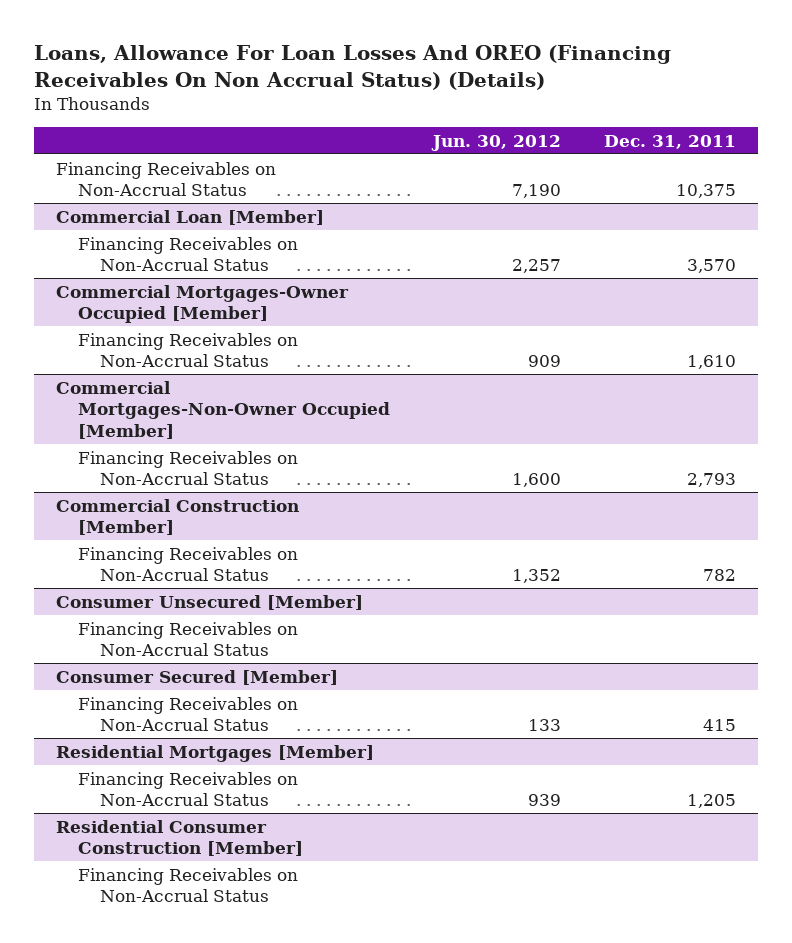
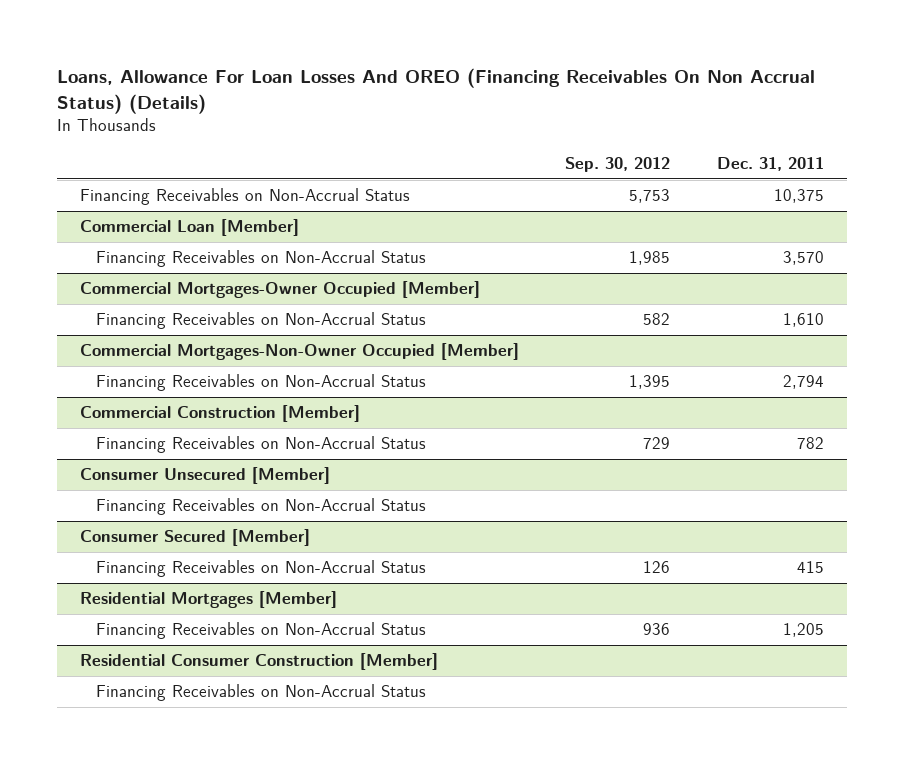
[431,134,562,151] Jun. 30, 2012 -> none
none -> [565,157,671,173] Sep. 30, 2012
[687,473,737,488] 2,793 -> [782,375,824,390] 2,794

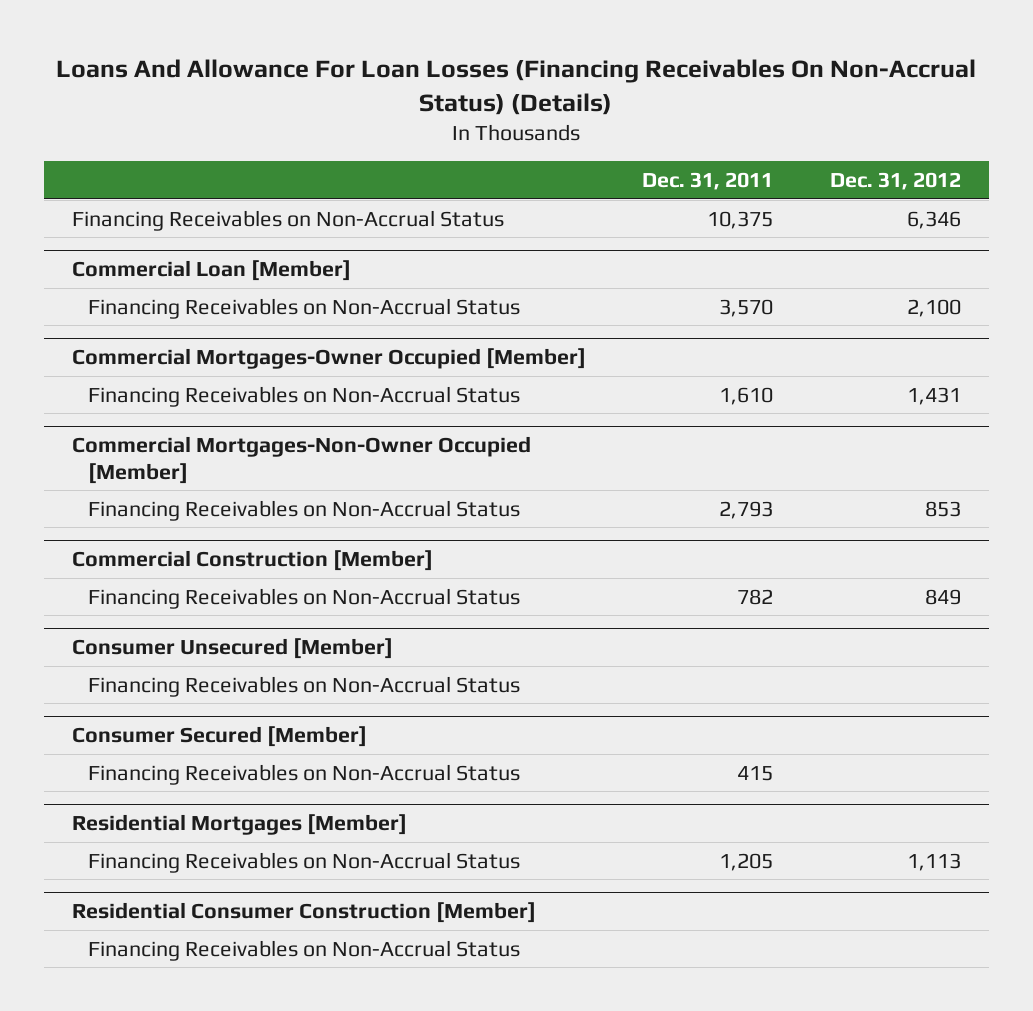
[56,67,815,114] Loans, Allowance For Loan Losses And OREO (Financing Receivables On Non Accrual Status) (Details) -> [56,59,977,115] Loans And Allowance For Loan Losses (Financing Receivables On Non-Accrual Status) (Details)
[565,157,671,173] Sep. 30, 2012 -> none
none -> [829,172,961,191] Dec. 31, 2012
[782,375,824,390] 2,794 -> [719,500,774,519] 2,793

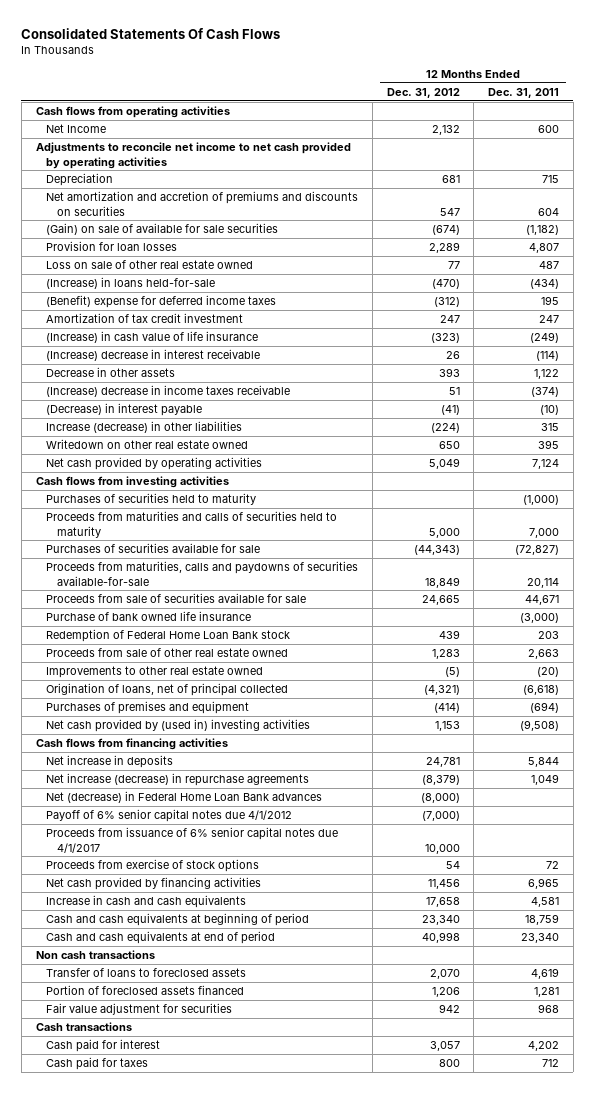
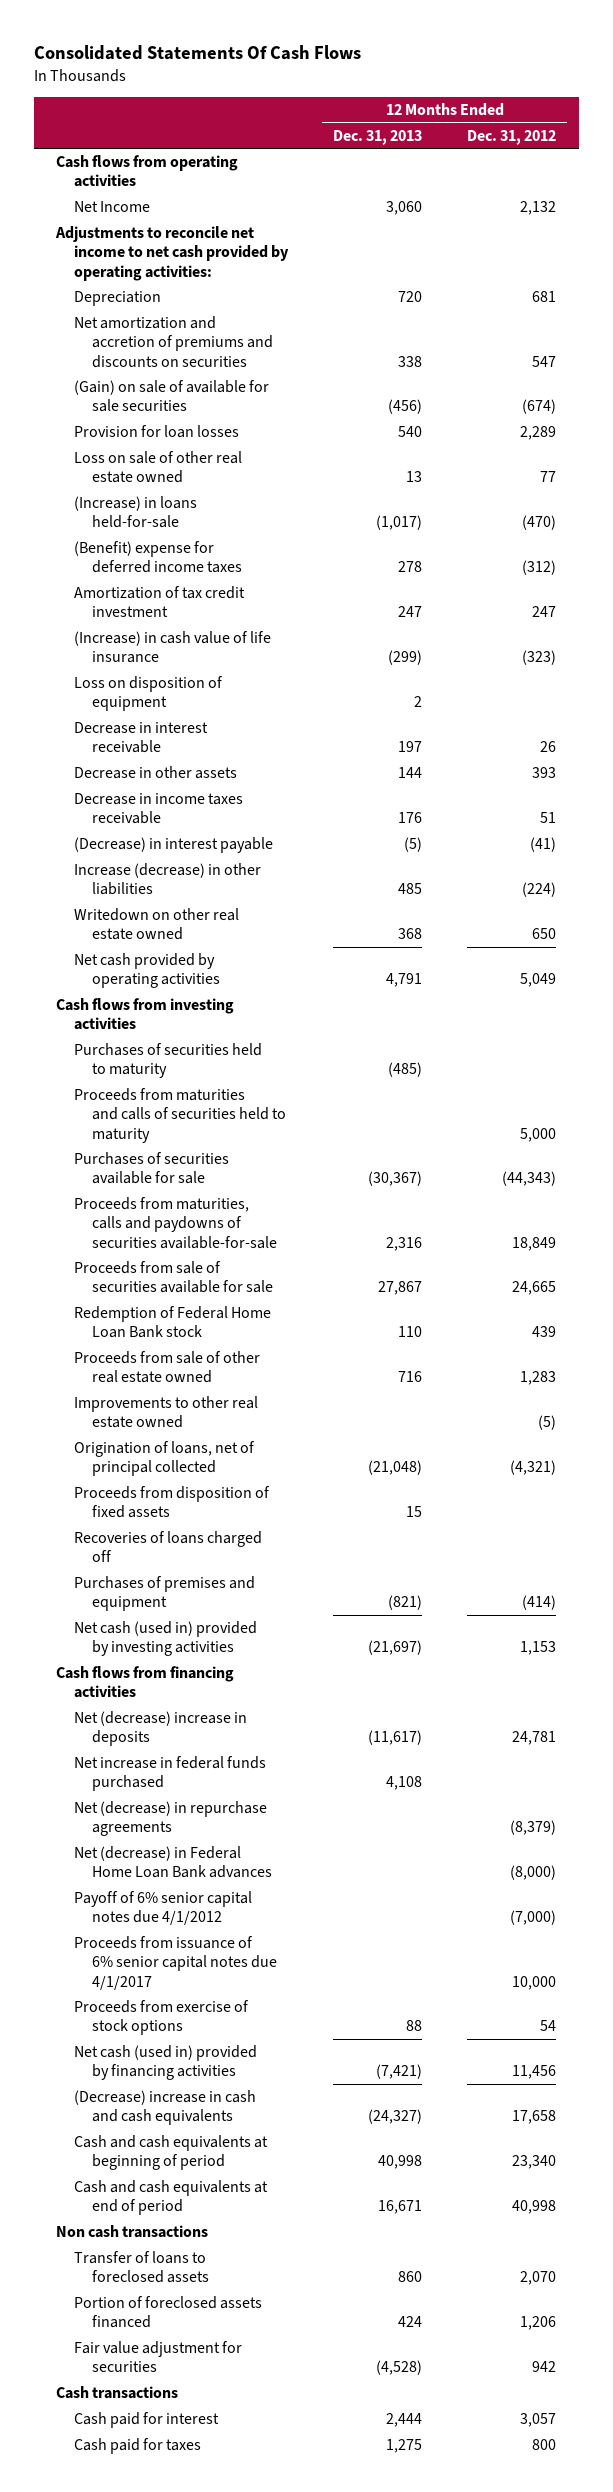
[488,87,560,98] Dec. 31, 2011 -> none
none -> [333,129,423,145] Dec. 31, 2013
[35,142,351,169] Adjustments to reconcile net income to net cash provided by operating activities -> [55,226,290,281] Adjustments to reconcile net income to net cash provided by operating activities:
none -> [74,676,224,712] Loss on disposition of equipment
[46,349,261,362] (Increase) decrease in interest receivable -> [74,722,209,754] Decrease in interest receivable
[46,385,291,398] (Increase) decrease in income taxes receivable -> [74,793,244,825] Decrease in income taxes receivable
[46,611,252,622] Purchase of bank owned life insurance -> none
none -> [74,1486,271,1519] Proceeds from disposition of fixed assets
none -> [74,1531,263,1563] Recoveries of loans charged off
[46,719,311,733] Net cash provided by (used in) investing activities -> [74,1621,258,1657] Net cash (used in) provided by investing activities
[46,755,174,769] Net increase in deposits -> [74,1711,248,1747] Net (decrease) increase in deposits
none -> [74,1756,267,1792] Net increase in federal funds purchased
[46,773,310,787] Net increase (decrease) in repurchase agreements -> [74,1801,268,1837] Net (decrease) in repurchase agreements
[46,877,262,891] Net cash provided by financing activities -> [74,2045,258,2081] Net cash (used in) provided by financing activities
[46,895,247,909] Increase in cash and cash equivalents -> [74,2090,257,2126] (Decrease) increase in cash and cash equivalents

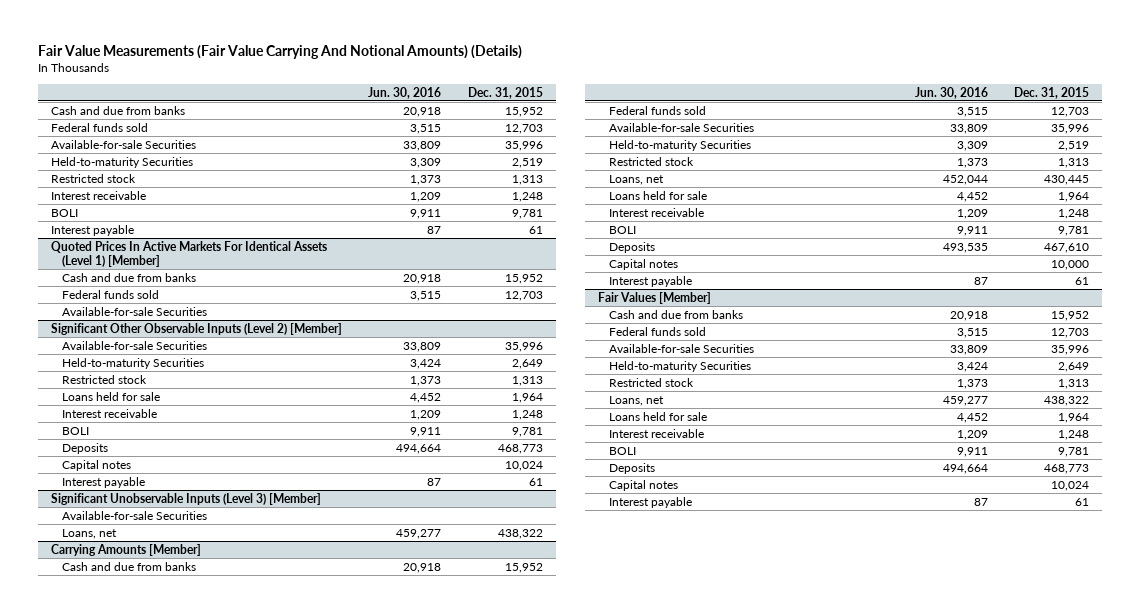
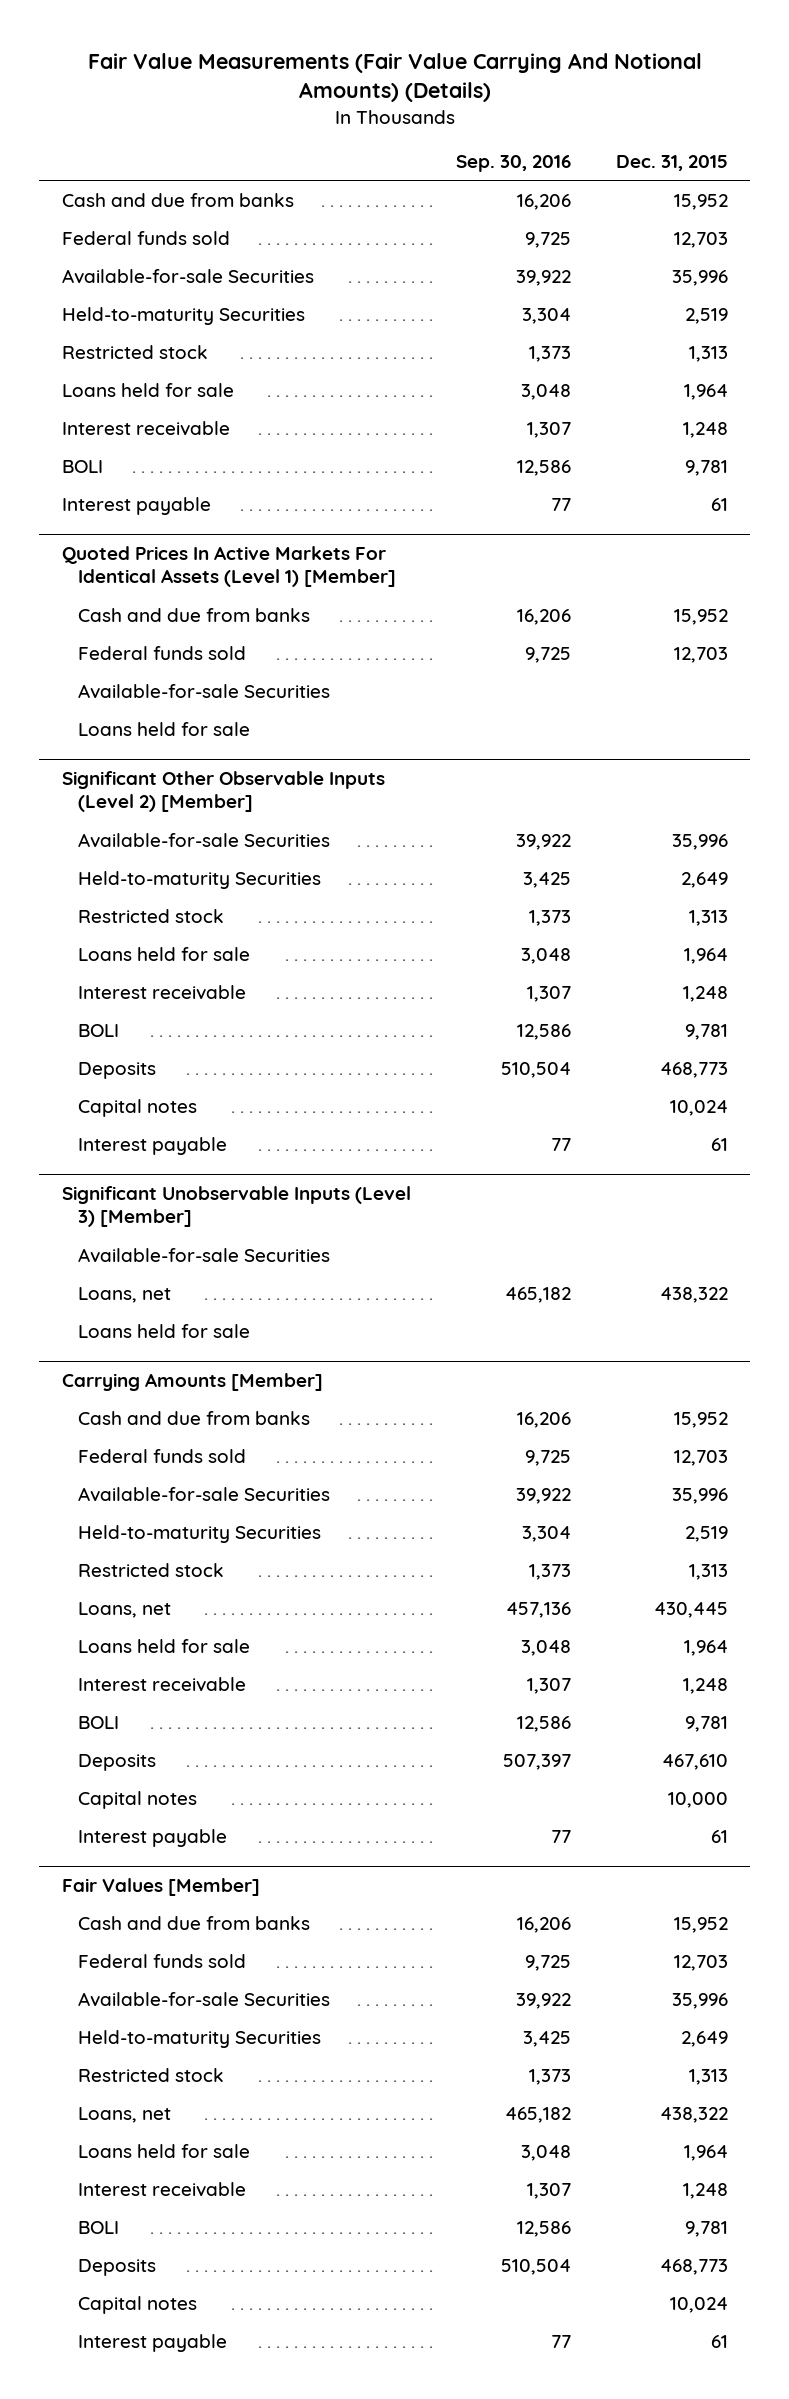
[368,86,442,99] Jun. 30, 2016 -> none
none -> [455,155,571,173] Sep. 30, 2016
none -> [61,382,234,397] Loans held for sale
none -> [77,721,250,736] Loans held for sale
none -> [77,1323,250,1338] Loans held for sale

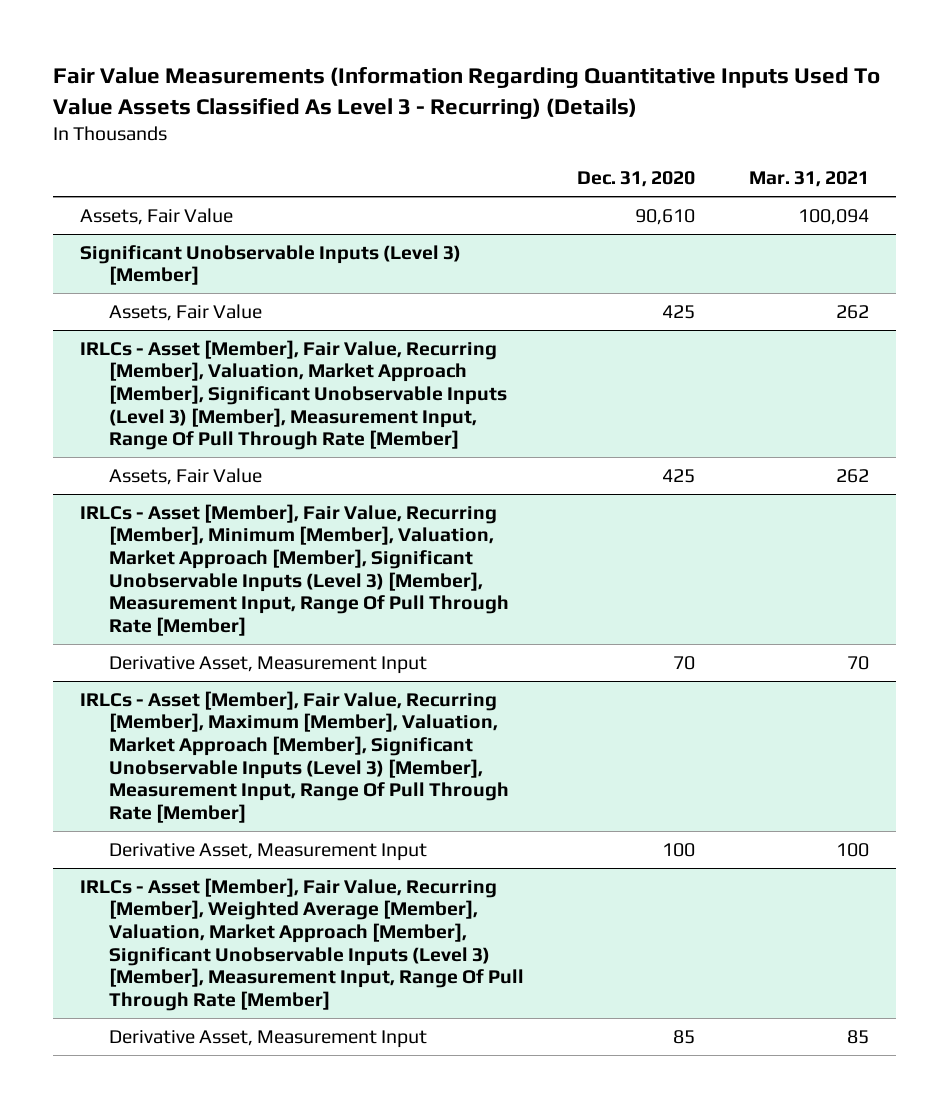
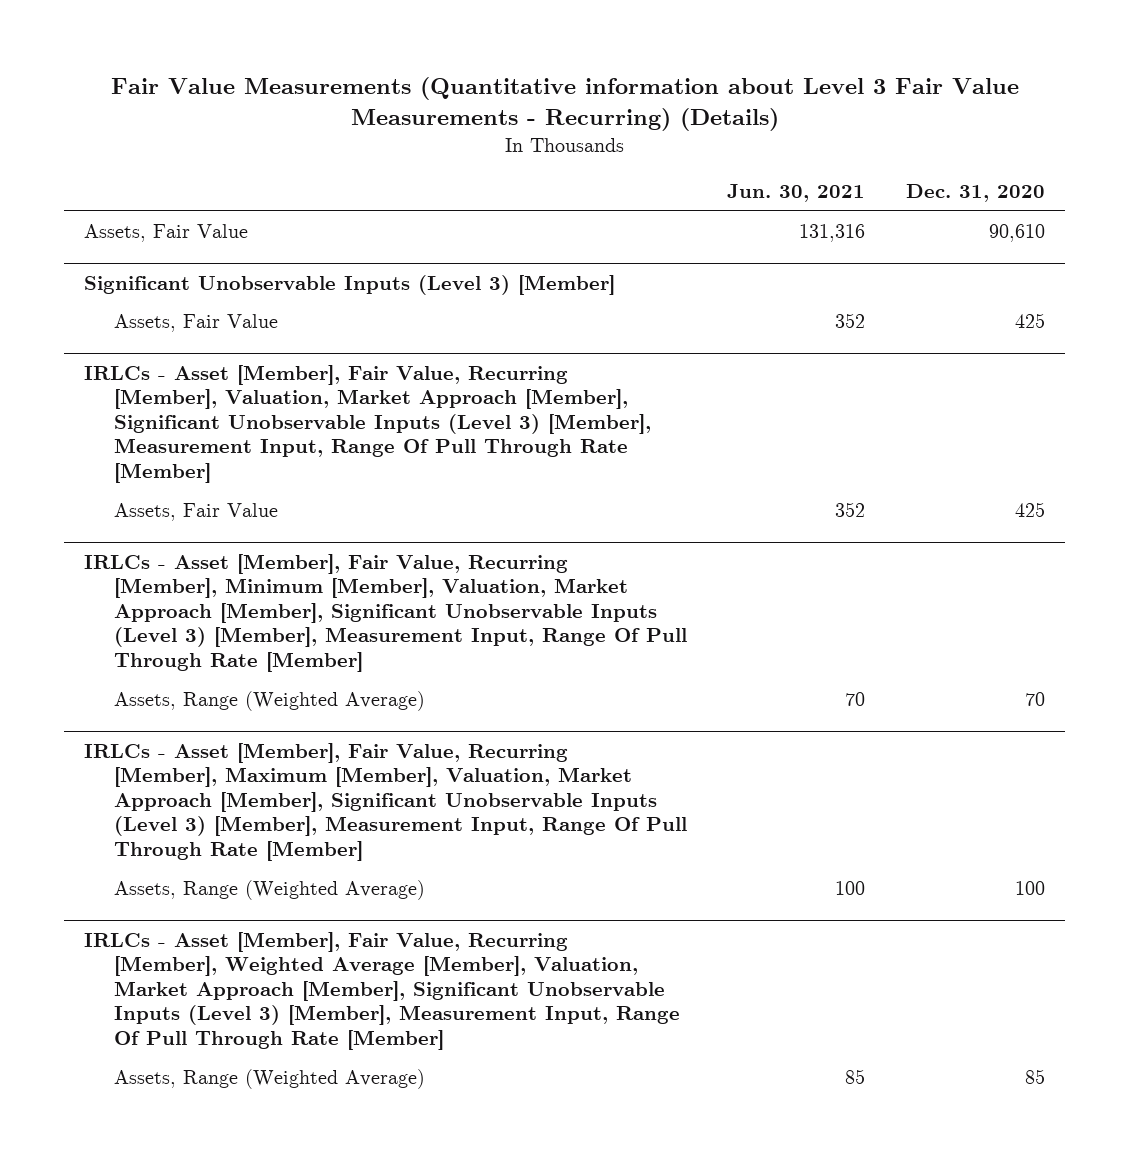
[52,67,880,119] Fair Value Measurements (Information Regarding Quantitative Inputs Used To Value Assets Classified As Level 3 - Recurring) (Details) -> [110,77,1019,132] Fair Value Measurements (Quantitative information about Level 3 Fair Value Measurements - Recurring) (Details)
[749,171,870,188] Mar. 31, 2021 -> none
none -> [727,183,866,202] Jun. 30, 2021
[108,655,427,674] Derivative Asset, Measurement Input -> [113,691,425,712] Assets, Range (Weighted Average)
[108,842,427,861] Derivative Asset, Measurement Input -> [113,880,425,901] Assets, Range (Weighted Average)
[108,1029,427,1048] Derivative Asset, Measurement Input -> [113,1069,425,1090] Assets, Range (Weighted Average)

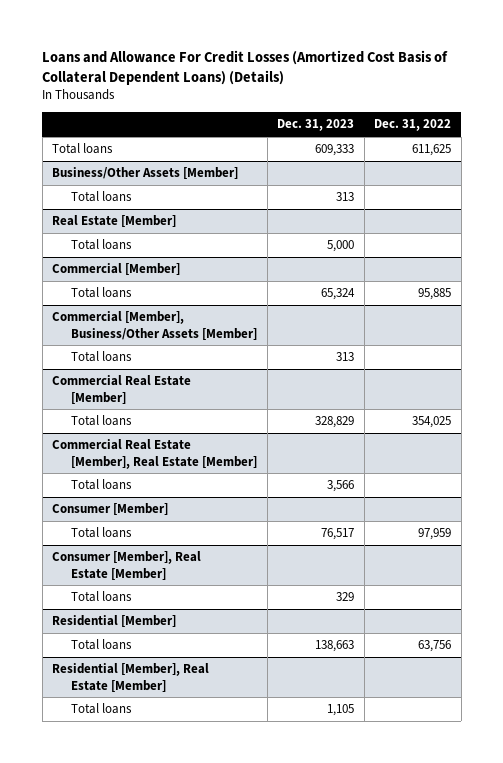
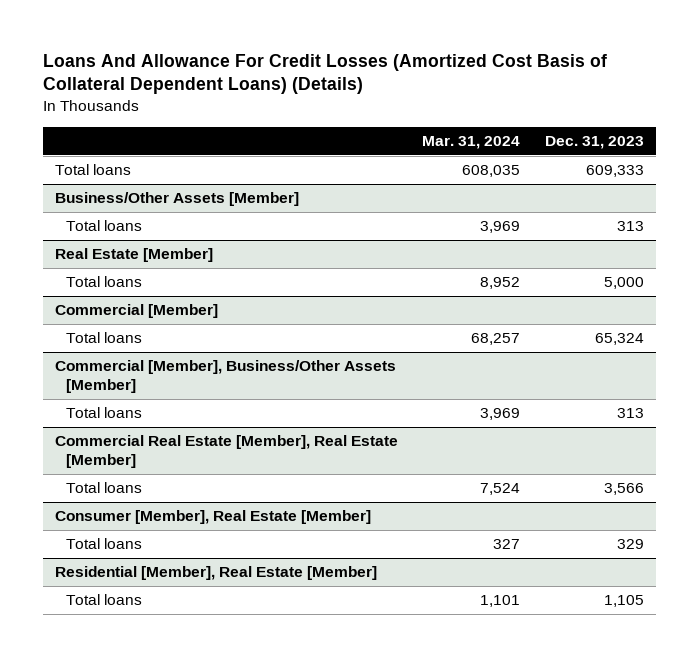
[42,50,449,86] Loans and Allowance For Credit Losses (Amortized Cost Basis of Collateral Dependent Loans) (Details) -> [42,53,607,95] Loans And Allowance For Credit Losses (Amortized Cost Basis of Collateral Dependent Loans) (Details)
[374,119,452,132] Dec. 31, 2022 -> none
none -> [422,135,521,149] Mar. 31, 2024
[52,375,192,404] Commercial Real Estate [Member] -> none
[71,415,133,427] Total loans -> none
[52,503,169,516] Consumer [Member] -> none
[71,527,133,539] Total loans -> none
[52,615,177,628] Residential [Member] -> none
[71,639,133,651] Total loans -> none

